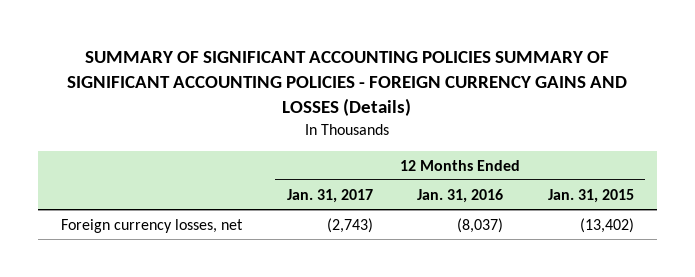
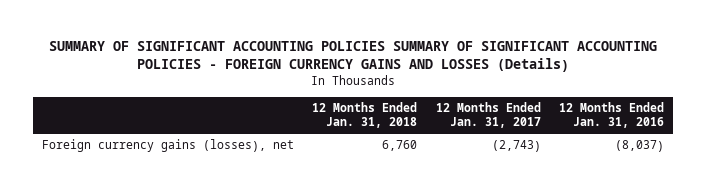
[548,188,635,203] Jan. 31, 2015 -> none
none -> [312,102,418,129] 12 Months Ended Jan. 31, 2018
[60,218,243,233] Foreign currency losses, net -> [41,139,294,153] Foreign currency gains (losses), net

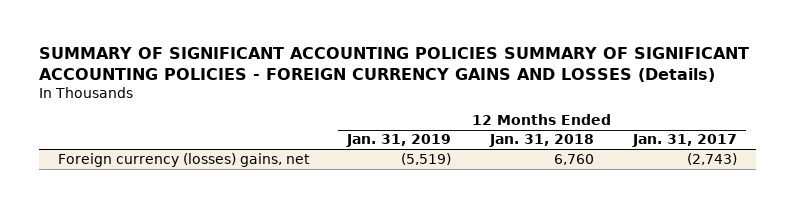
[558,102,664,129] 12 Months Ended Jan. 31, 2016 -> none
none -> [346,134,452,148] Jan. 31, 2019
[41,139,294,153] Foreign currency gains (losses), net -> [57,153,310,168] Foreign currency (losses) gains, net

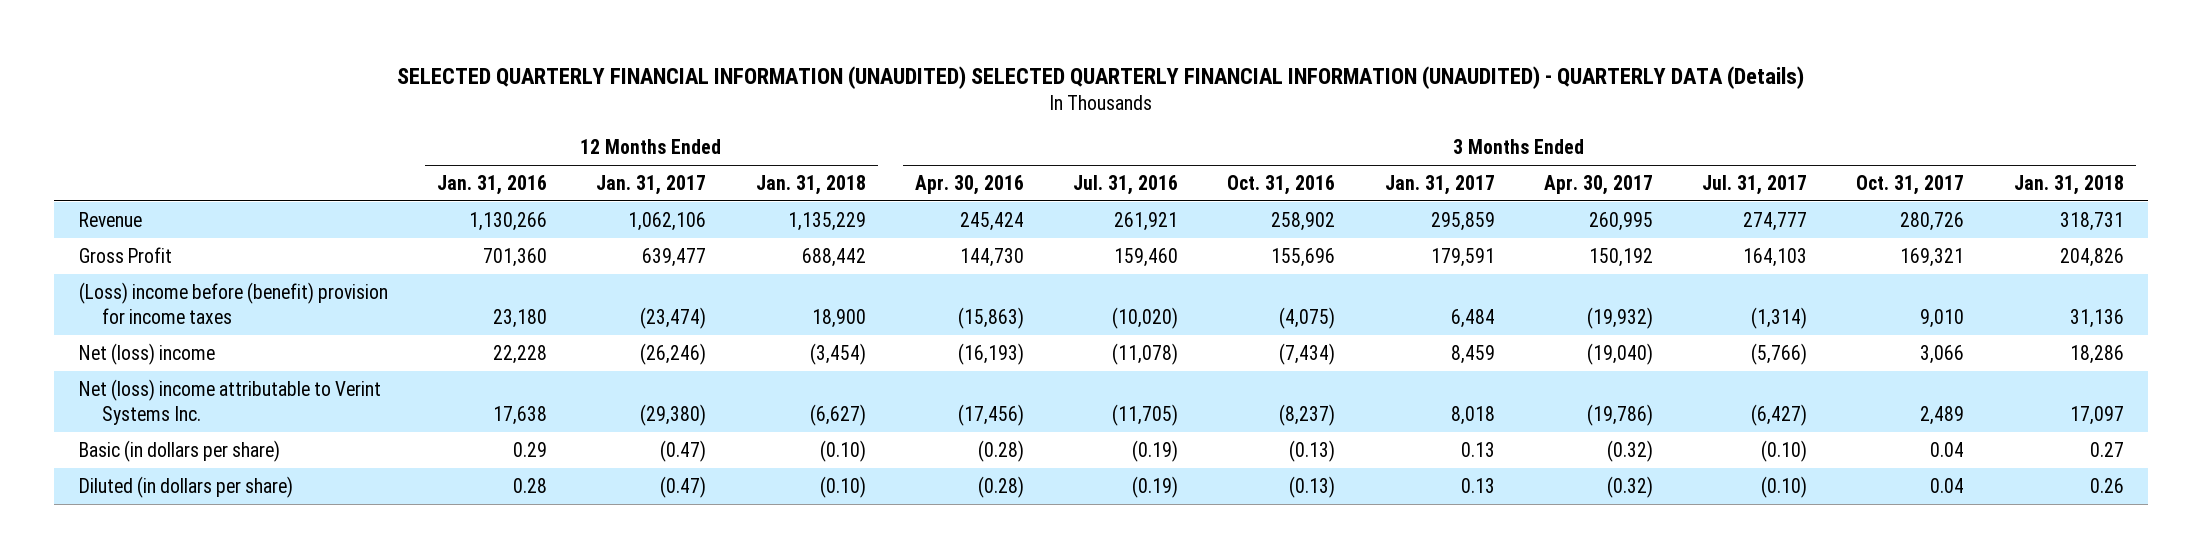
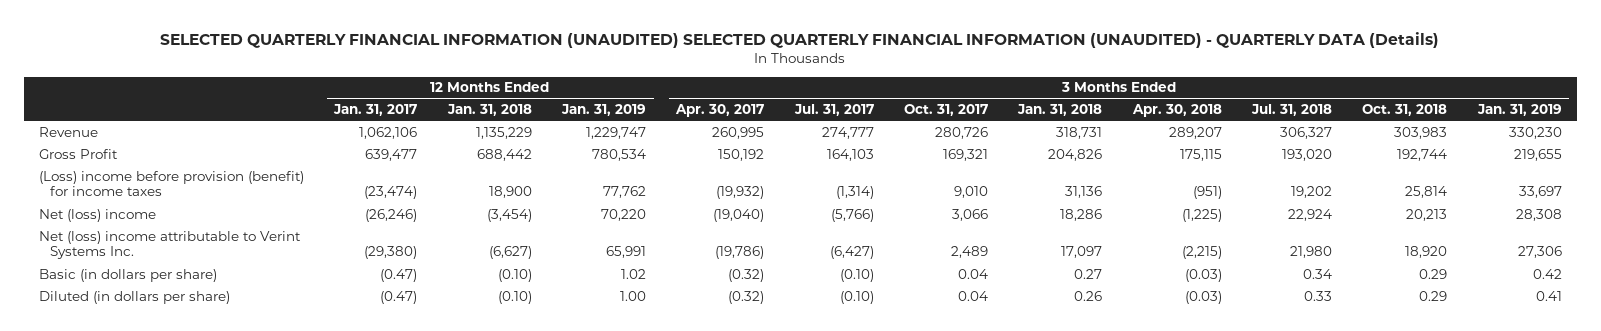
[437,175,548,196] Jan. 31, 2016 -> none
[914,175,1024,196] Apr. 30, 2016 -> none
[1073,175,1179,196] Jul. 31, 2016 -> none
[1227,175,1336,196] Oct. 31, 2016 -> none
[1384,175,1495,196] Jan. 31, 2017 -> none
none -> [560,103,646,116] Jan. 31, 2019
none -> [1131,103,1222,117] Apr. 30, 2018
none -> [1251,103,1333,116] Jul. 31, 2018
none -> [1362,103,1448,116] Oct. 31, 2018
none -> [1476,103,1562,116] Jan. 31, 2019
[78,281,388,324] (Loss) income before (benefit) provision for income taxes -> [38,170,304,197] (Loss) income before provision (benefit) for income taxes

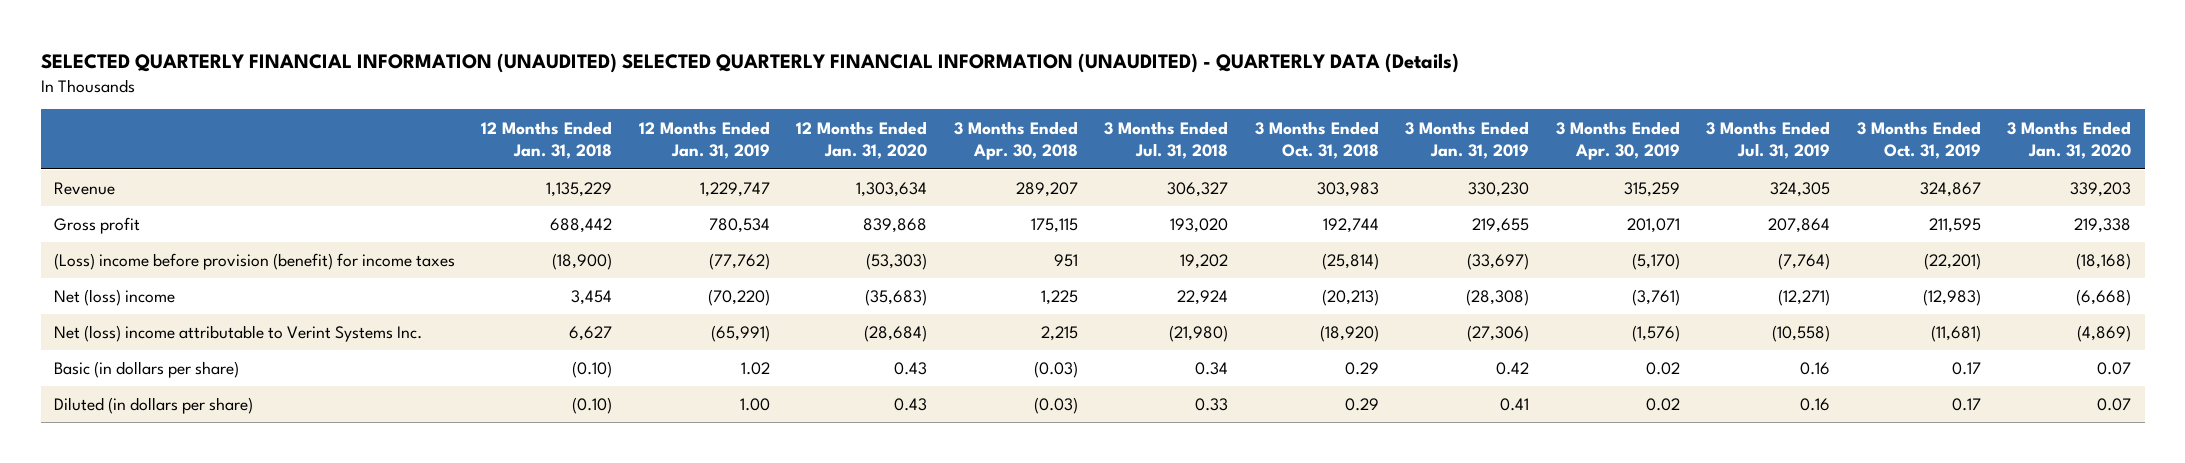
[333,103,418,116] Jan. 31, 2017 -> none
[675,103,765,117] Apr. 30, 2017 -> none
[793,103,874,116] Jul. 31, 2017 -> none
[903,103,988,116] Oct. 31, 2017 -> none
[1017,103,1103,116] Jan. 31, 2018 -> none
none -> [796,120,928,160] 12 Months Ended Jan. 31, 2020
none -> [1555,120,1680,161] 3 Months Ended Apr. 30, 2019
none -> [1706,120,1831,160] 3 Months Ended Jul. 31, 2019
none -> [1856,120,1981,160] 3 Months Ended Oct. 31, 2019
none -> [2007,120,2132,160] 3 Months Ended Jan. 31, 2020
[38,148,118,159] Gross Profit -> [53,217,140,235] Gross profit
[488,186,532,199] 18,900 -> [552,253,613,271] (18,900)
[602,186,646,199] 77,762 -> [708,253,770,271] (77,762)
[1192,186,1222,200] (951) -> [1053,254,1078,268] 951
[1405,186,1448,199] 25,814 -> [1321,253,1379,271] (25,814)
[1518,186,1562,199] 33,697 -> [1467,253,1530,271] (33,697)
[486,208,532,222] (3,454) -> [571,290,613,306] 3,454
[600,208,646,221] 70,220 -> [707,289,770,307] (70,220)
[1181,208,1222,222] (1,225) -> [1040,290,1078,306] 1,225
[1406,208,1448,221] 20,213 -> [1321,289,1379,307] (20,213)
[1515,208,1562,221] 28,308 -> [1466,289,1530,307] (28,308)
[488,246,532,260] (6,627) -> [569,326,613,342] 6,627
[605,246,646,259] 65,991 -> [710,325,770,343] (65,991)
[1181,246,1222,260] (2,215) -> [1040,326,1078,342] 2,215
[1290,246,1333,259] 21,980 -> [1169,325,1229,343] (21,980)
[1405,246,1448,259] 18,920 -> [1319,325,1379,343] (18,920)
[1517,246,1562,259] 27,306 -> [1467,325,1530,343] (27,306)

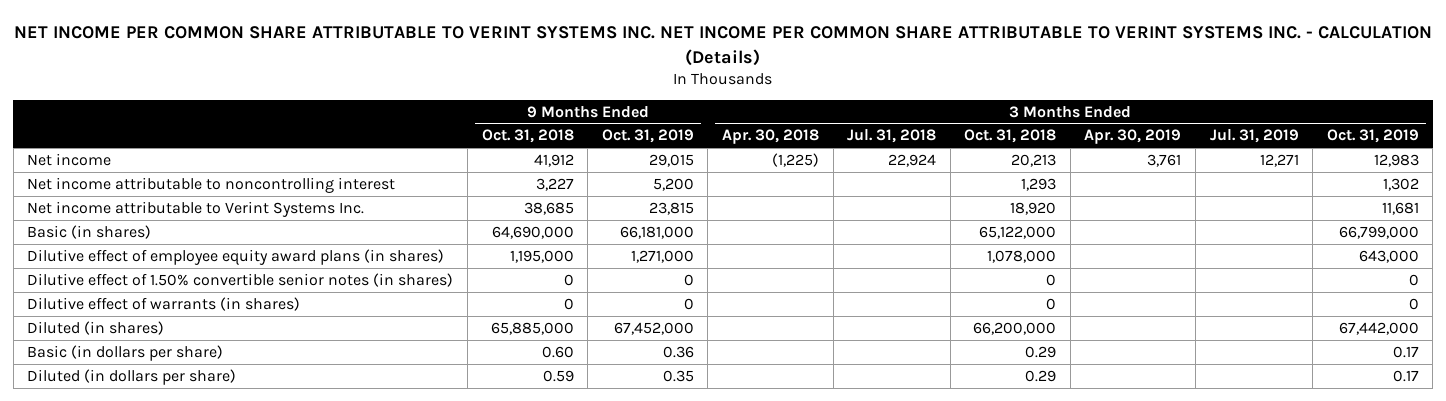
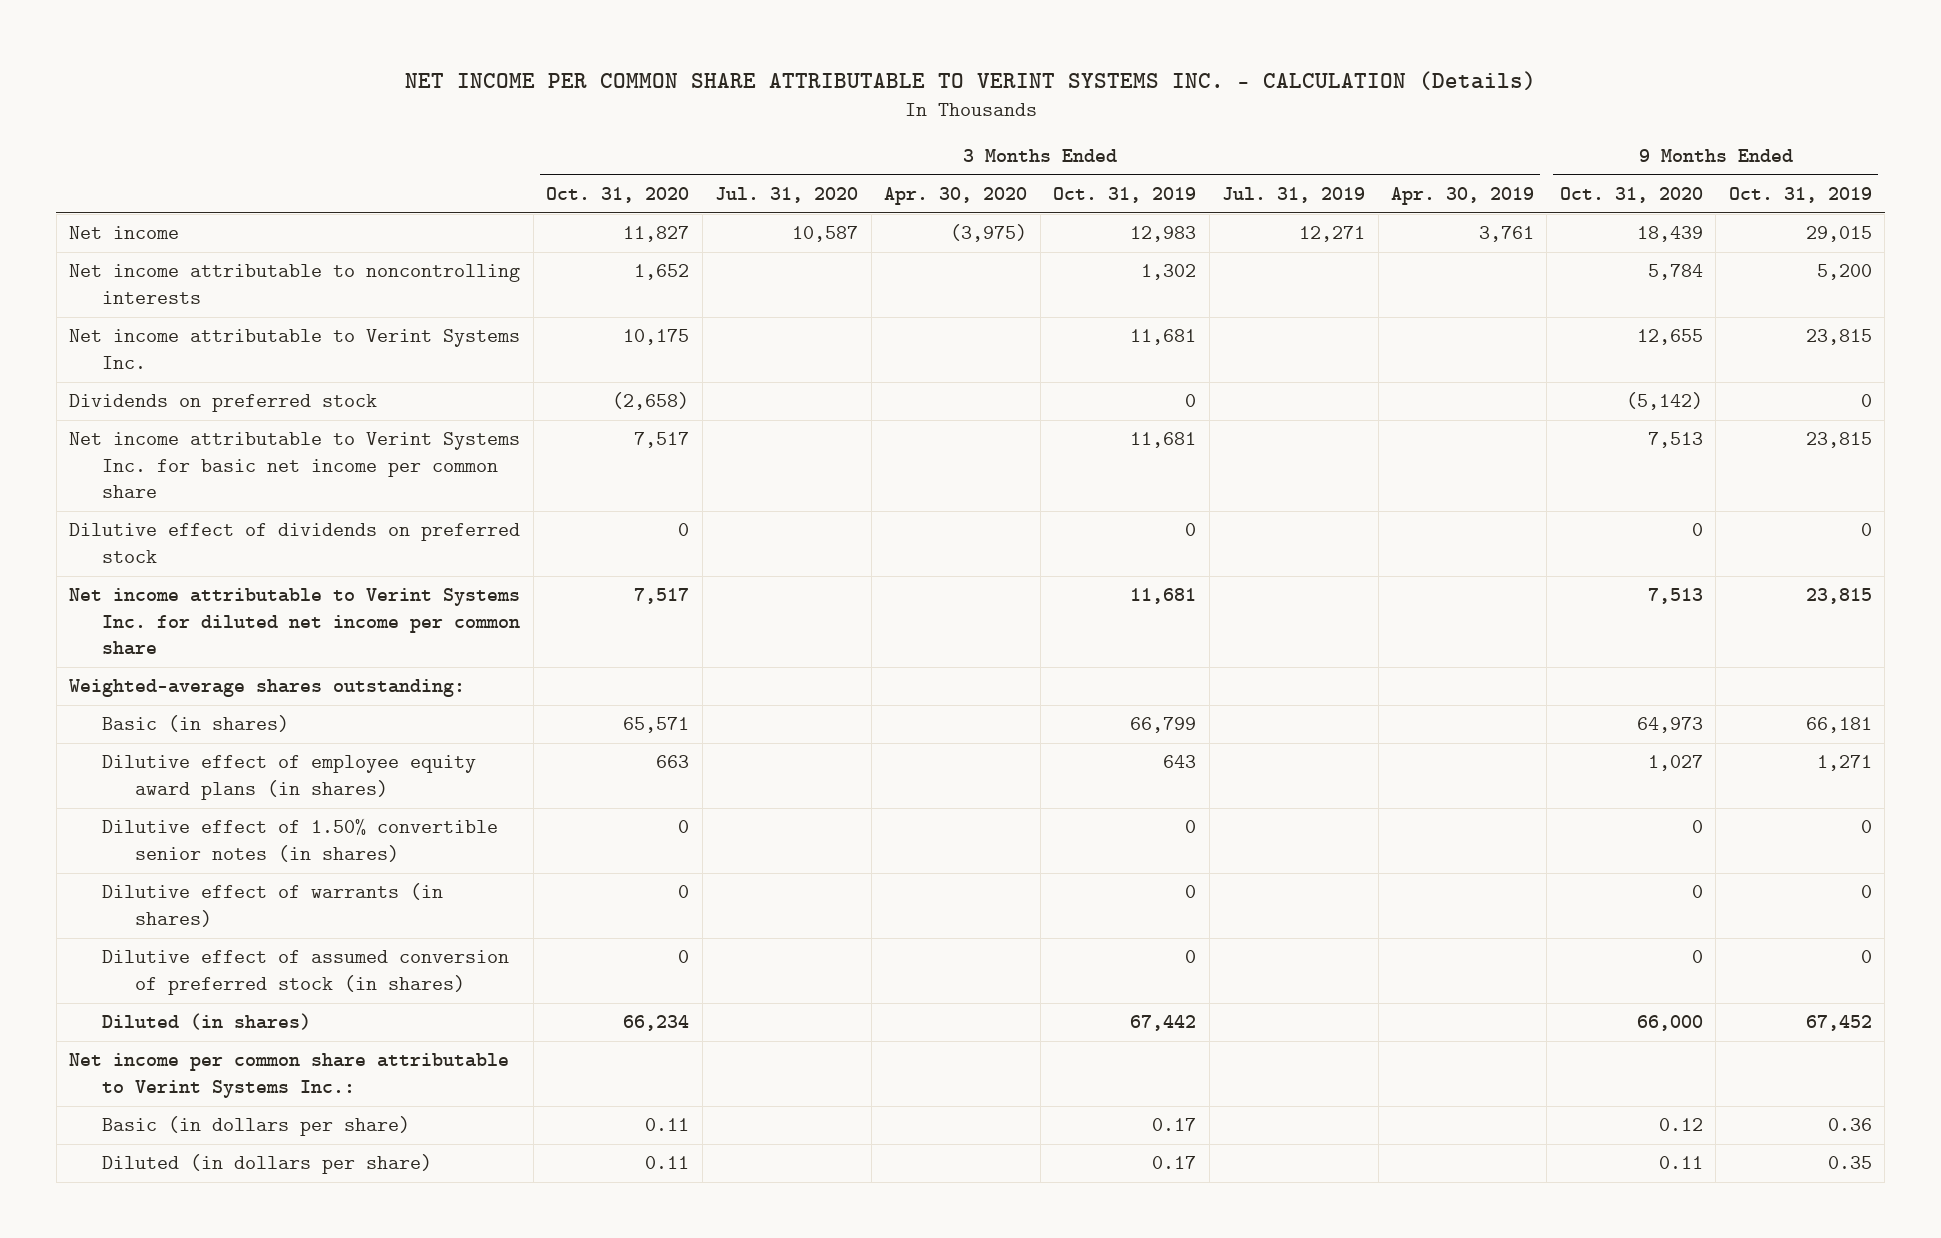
[14,25,1433,66] NET INCOME PER COMMON SHARE ATTRIBUTABLE TO VERINT SYSTEMS INC. NET INCOME PER COMMON SHARE ATTRIBUTABLE TO VERINT SYSTEMS INC. - CALCULATION (Details) -> [404,71,1536,91] NET INCOME PER COMMON SHARE ATTRIBUTABLE TO VERINT SYSTEMS INC. - CALCULATION (Details)
[481,129,574,144] Oct. 31, 2018 -> none
[721,129,819,145] Apr. 30, 2018 -> none
[847,129,937,144] Jul. 31, 2018 -> none
[964,129,1057,144] Oct. 31, 2018 -> none
none -> [546,186,690,203] Oct. 31, 2020
none -> [715,186,859,203] Jul. 31, 2020
none -> [884,186,1028,205] Apr. 30, 2020
none -> [1559,186,1703,203] Oct. 31, 2020
[27,176,396,193] Net income attributable to noncontrolling interest -> [69,264,521,304] Net income attributable to noncontrolling interests
none -> [69,394,378,413] Dividends on preferred stock
none -> [69,432,521,499] Net income attributable to Verint Systems Inc. for basic net income per common share
none -> [69,523,521,563] Dilutive effect of dividends on preferred stock
none -> [69,588,521,656] Net income attributable to Verint Systems Inc. for diluted net income per common share
none -> [69,679,466,698] Weighted-average shares outstanding:
[619,225,694,239] 66,181,000 -> [1805,717,1872,734] 66,181
[1338,225,1419,239] 66,799,000 -> [1130,717,1197,734] 66,799
[630,249,694,263] 1,271,000 -> [1816,755,1872,772] 1,271
[1358,249,1419,263] 643,000 -> [1163,755,1197,769] 643
none -> [102,950,510,995] Dilutive effect of assumed conversion of preferred stock (in shares)
[613,321,694,335] 67,452,000 -> [1805,1015,1872,1032] 67,452
[1338,321,1419,335] 67,442,000 -> [1130,1015,1197,1032] 67,442
none -> [69,1053,510,1098] Net income per common share attributable to Verint Systems Inc.:

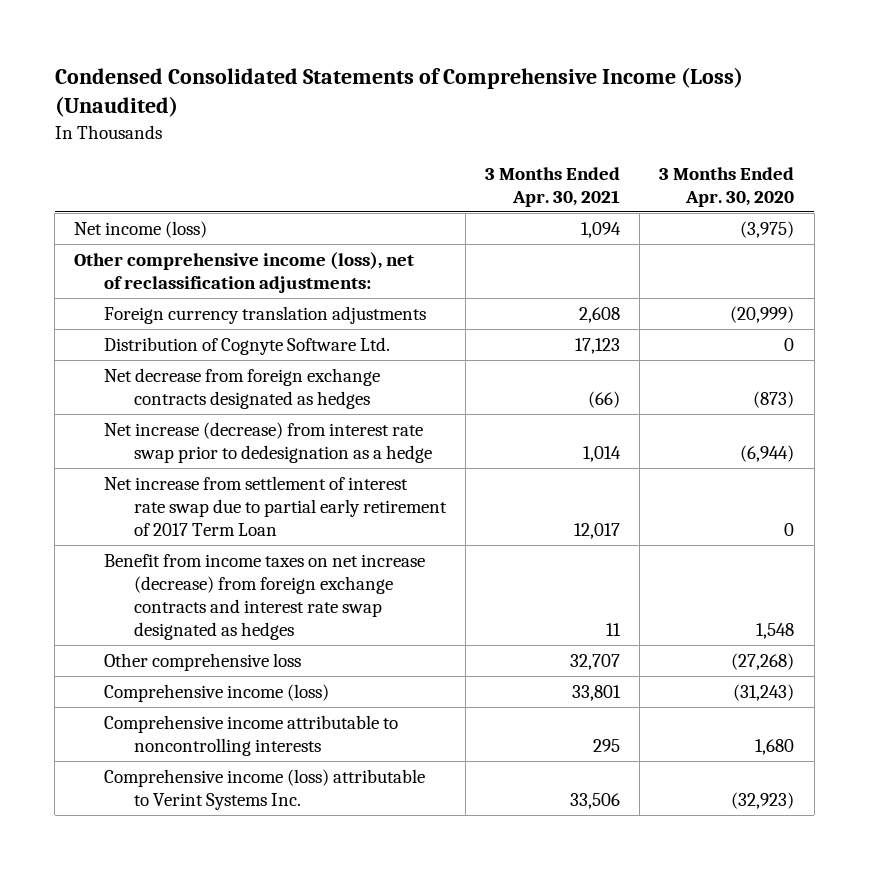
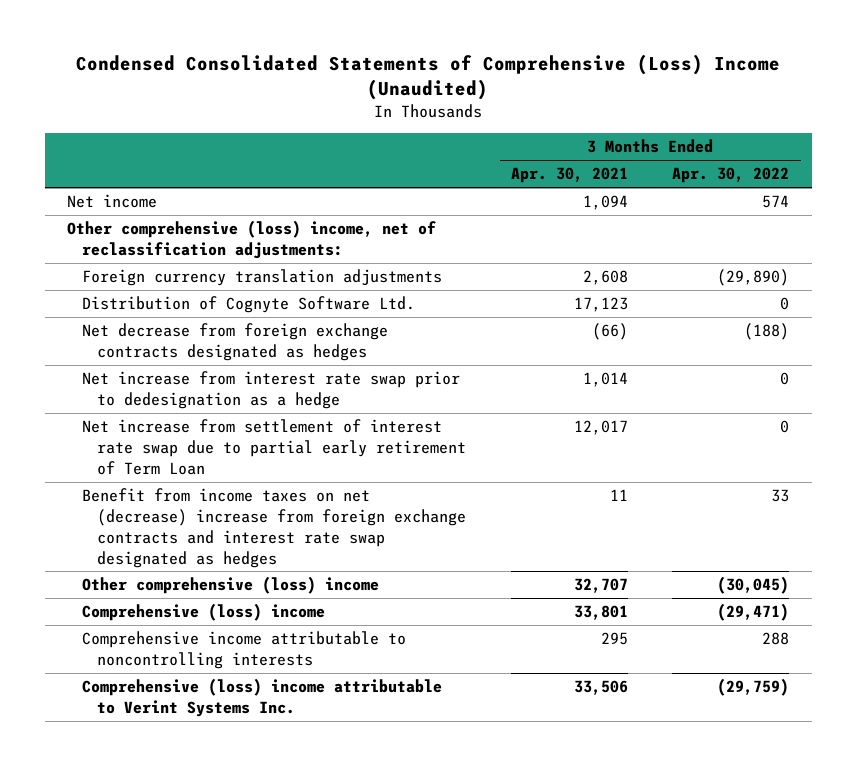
[54,67,743,118] Condensed Consolidated Statements of Comprehensive Income (Loss) (Unaudited) -> [76,53,781,101] Condensed Consolidated Statements of Comprehensive (Loss) Income (Unaudited)
[659,166,795,207] 3 Months Ended Apr. 30, 2020 -> none
none -> [672,167,790,184] Apr. 30, 2022
[74,220,208,238] Net income (loss) -> [66,194,157,209] Net income
[74,251,415,293] Other comprehensive income (loss), net of reclassification adjustments: -> [66,220,436,259] Other comprehensive (loss) income, net of reclassification adjustments:
[104,421,432,463] Net increase (decrease) from interest rate swap prior to dedesignation as a hedge -> [81,371,460,409] Net increase from interest rate swap prior to dedesignation as a hedge
[104,475,447,537] Net increase from settlement of interest rate swap due to partial early retirement of 2017 Term Loan -> [81,419,466,475] Net increase from settlement of interest rate swap due to partial early retirement of Term Loan
[104,553,426,641] Benefit from income taxes on net increase (decrease) from foreign exchange contracts and interest rate swap designated as hedges -> [81,488,466,568] Benefit from income taxes on net (decrease) increase from foreign exchange contracts and interest rate swap designated as hedges
[104,652,302,671] Other comprehensive loss -> [81,576,379,595] Other comprehensive (loss) income
[104,683,330,702] Comprehensive income (loss) -> [81,603,325,622] Comprehensive (loss) income
[104,768,426,810] Comprehensive income (loss) attributable to Verint Systems Inc. -> [81,678,442,717] Comprehensive (loss) income attributable to Verint Systems Inc.

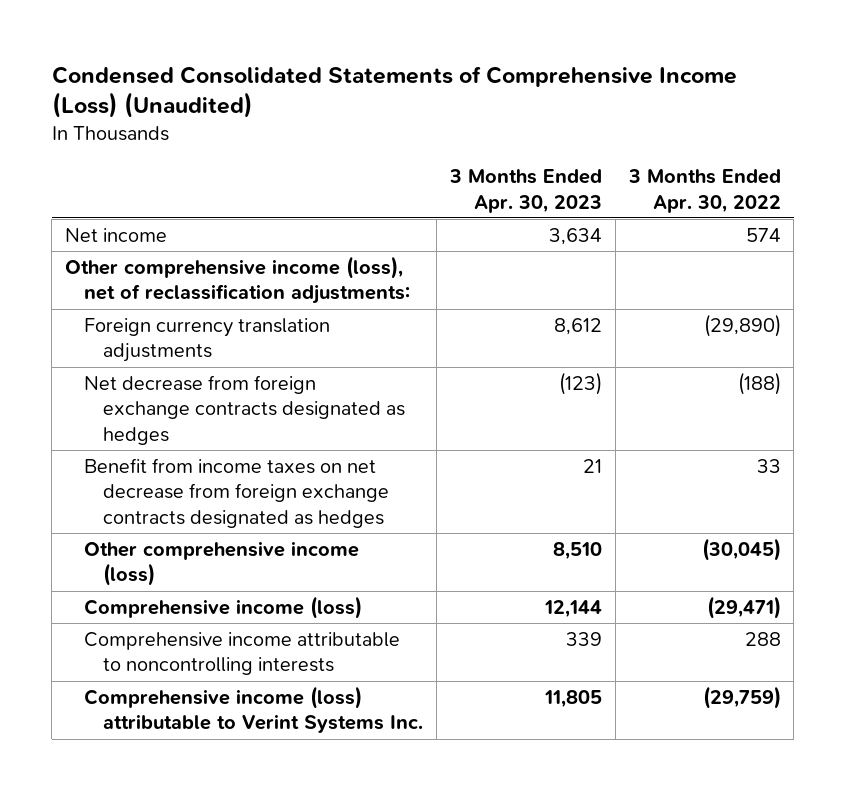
[76,53,781,101] Condensed Consolidated Statements of Comprehensive (Loss) Income (Unaudited) -> [51,65,737,119] Condensed Consolidated Statements of Comprehensive Income (Loss) (Unaudited)
[510,167,628,184] Apr. 30, 2021 -> none
none -> [448,168,602,213] 3 Months Ended Apr. 30, 2023
[66,220,436,259] Other comprehensive (loss) income, net of reclassification adjustments: -> [64,255,411,305] Other comprehensive income (loss), net of reclassification adjustments:
[81,296,415,314] Distribution of Cognyte Software Ltd. -> none
[81,371,460,409] Net increase from interest rate swap prior to dedesignation as a hedge -> none
[81,419,466,475] Net increase from settlement of interest rate swap due to partial early retirement of Term Loan -> none
[81,488,466,568] Benefit from income taxes on net (decrease) increase from foreign exchange contracts and interest rate swap designated as hedges -> [84,457,390,529] Benefit from income taxes on net decrease from foreign exchange contracts designated as hedges
[81,576,379,595] Other comprehensive (loss) income -> [84,540,360,587] Other comprehensive income (loss)
[81,603,325,622] Comprehensive (loss) income -> [84,595,363,619] Comprehensive income (loss)
[81,678,442,717] Comprehensive (loss) income attributable to Verint Systems Inc. -> [84,685,424,734] Comprehensive income (loss) attributable to Verint Systems Inc.

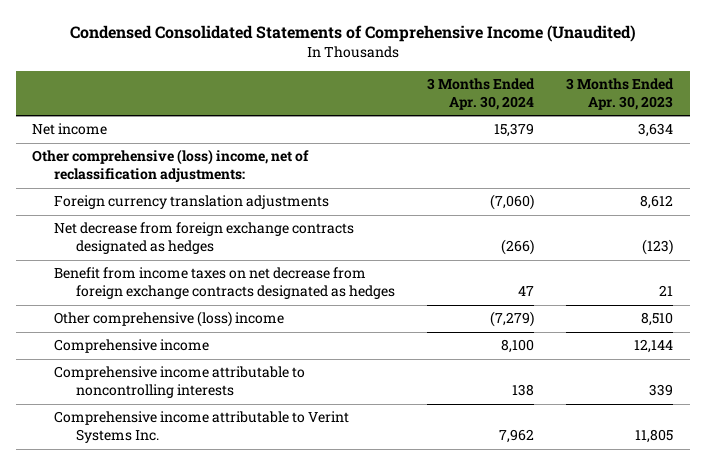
[51,65,737,119] Condensed Consolidated Statements of Comprehensive Income (Loss) (Unaudited) -> [69,24,636,42] Condensed Consolidated Statements of Comprehensive Income (Unaudited)
[627,168,781,213] 3 Months Ended Apr. 30, 2022 -> none
none -> [427,77,536,111] 3 Months Ended Apr. 30, 2024
[64,255,411,305] Other comprehensive income (loss), net of reclassification adjustments: -> [31,149,309,183] Other comprehensive (loss) income, net of reclassification adjustments:
[84,540,360,587] Other comprehensive income (loss) -> [53,311,284,328] Other comprehensive (loss) income
[84,595,363,619] Comprehensive income (loss) -> [53,339,209,354] Comprehensive income
[84,685,424,734] Comprehensive income (loss) attributable to Verint Systems Inc. -> [53,411,349,444] Comprehensive income attributable to Verint Systems Inc.

